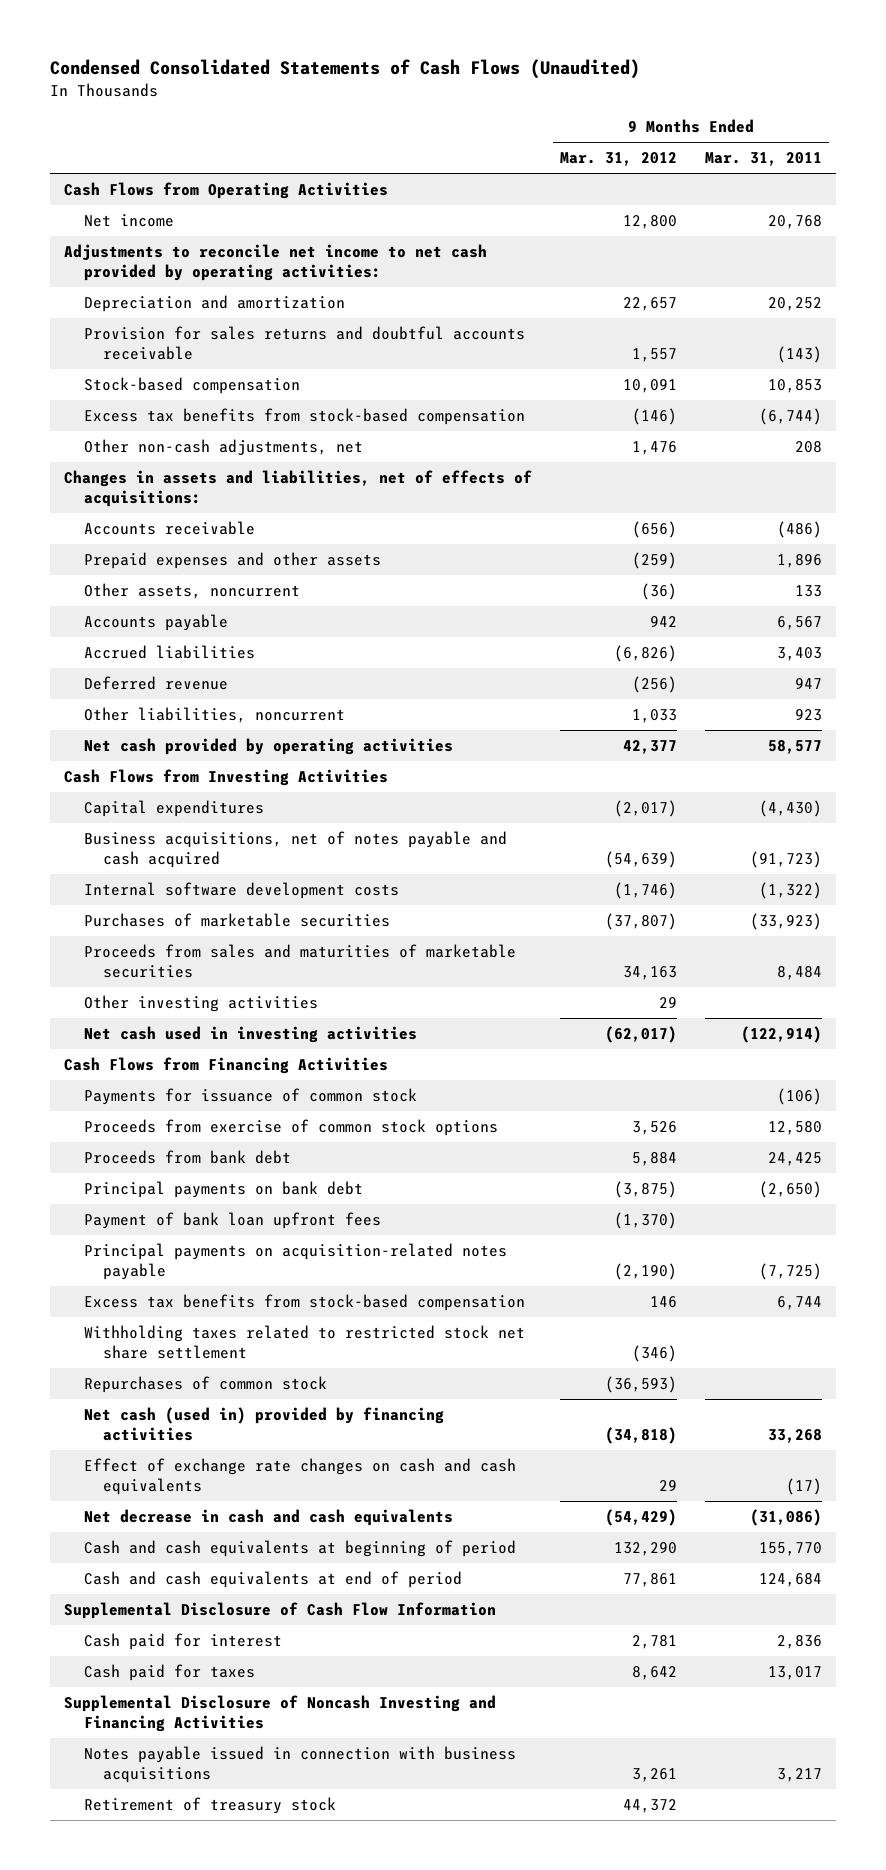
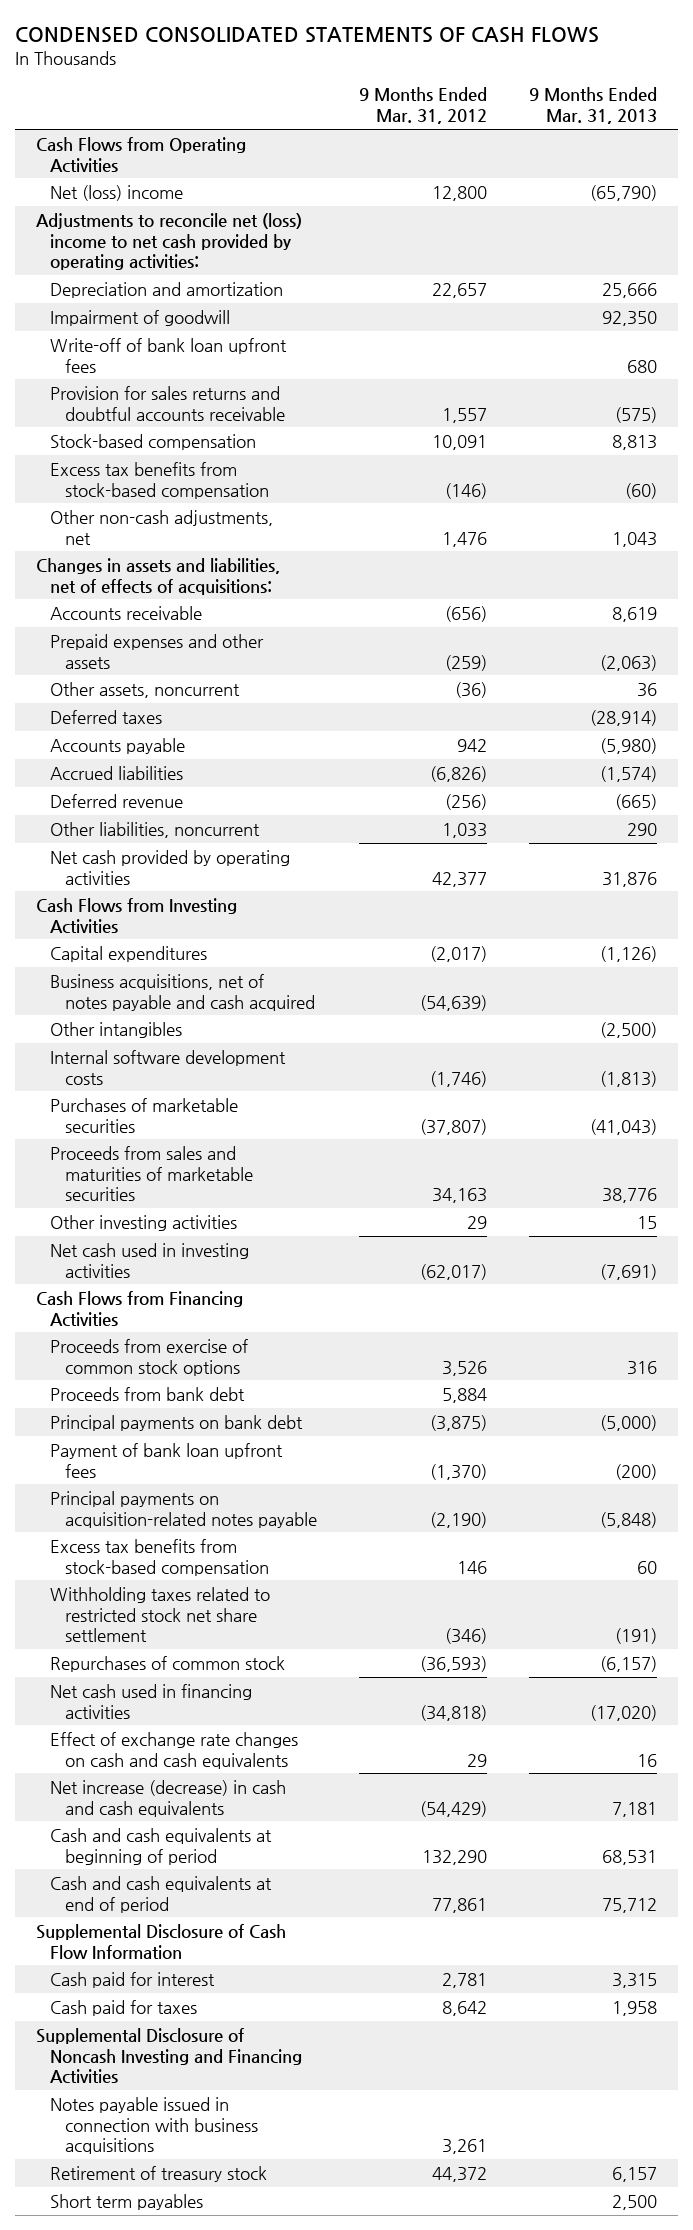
[50,59,641,80] Condensed Consolidated Statements of Cash Flows (Unaudited) -> [14,26,599,43] CONDENSED CONSOLIDATED STATEMENTS OF CASH FLOWS
[704,152,822,167] Mar. 31, 2011 -> none
none -> [529,87,658,125] 9 Months Ended Mar. 31, 2013
[83,214,174,228] Net income -> [50,184,184,201] Net (loss) income
[64,244,488,282] Adjustments to reconcile net income to net cash provided by operating activities: -> [35,212,302,271] Adjustments to reconcile net (loss) income to net cash provided by operating activities:
none -> [50,309,231,326] Impairment of goodwill
none -> [50,337,288,373] Write-off of bank loan upfront fees
none -> [50,709,163,724] Deferred taxes
none -> [50,1021,183,1038] Other intangibles
[83,1088,417,1106] Payments for issuance of common stock -> none
[83,1407,444,1442] Net cash (used in) provided by financing activities -> [50,1683,253,1719] Net cash used in financing activities
[83,1509,453,1527] Net decrease in cash and cash equivalents -> [50,1779,287,1817] Net increase (decrease) in cash and cash equivalents
none -> [50,2193,204,2210] Short term payables

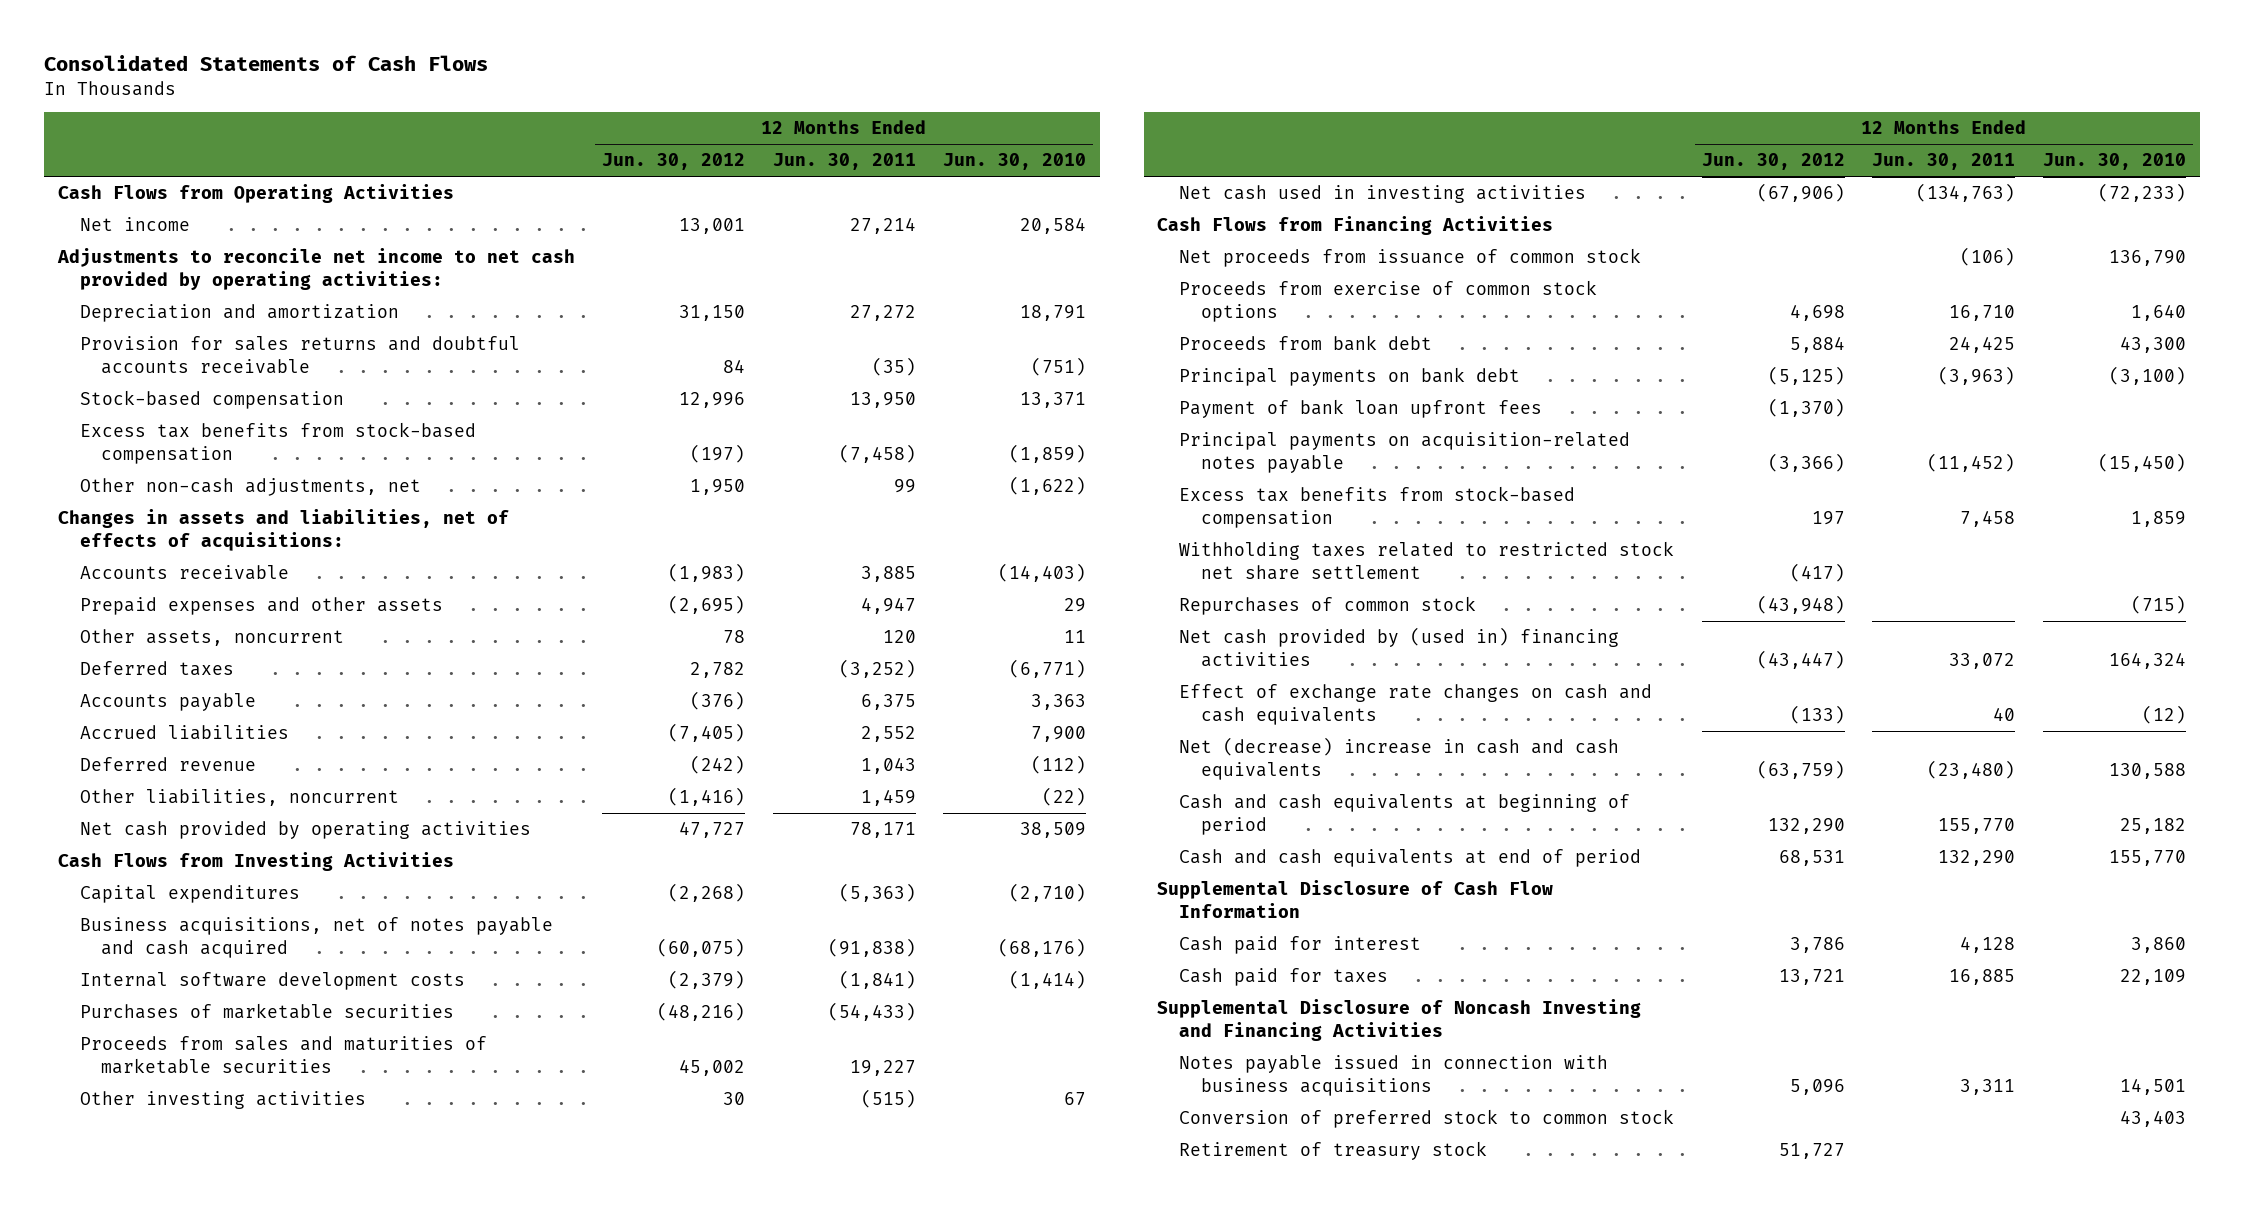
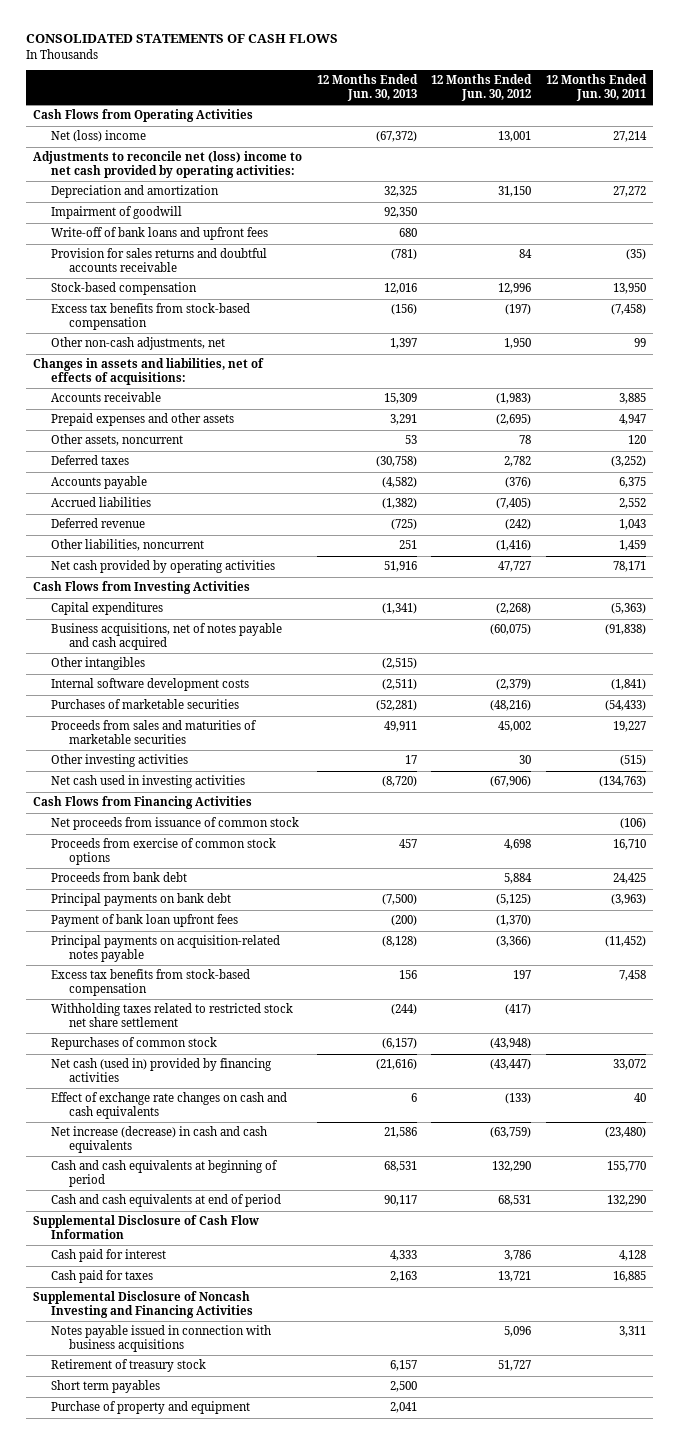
[44,55,489,72] Consolidated Statements of Cash Flows -> [25,34,338,44] CONSOLIDATED STATEMENTS OF CASH FLOWS
[943,153,1087,171] Jun. 30, 2010 -> none
none -> [316,74,418,101] 12 Months Ended Jun. 30, 2013
[79,217,190,232] Net income -> [51,130,147,143] Net (loss) income
[56,248,575,290] Adjustments to reconcile net income to net cash provided by operating activities: -> [33,151,303,179] Adjustments to reconcile net (loss) income to net cash provided by operating activities:
none -> [51,206,183,220] Impairment of goodwill
none -> [51,227,269,241] Write-off of bank loans and upfront fees
none -> [51,657,146,671] Other intangibles
[1179,627,1620,667] Net cash provided by (used in) financing activities -> [51,1058,273,1083] Net cash (used in) provided by financing activities
[1179,737,1620,780] Net (decrease) increase in cash and cash equivalents -> [51,1126,268,1154] Net increase (decrease) in cash and cash equivalents
[1179,1109,1675,1129] Conversion of preferred stock to common stock -> none
none -> [51,1380,161,1394] Short term payables
none -> [51,1401,251,1415] Purchase of property and equipment

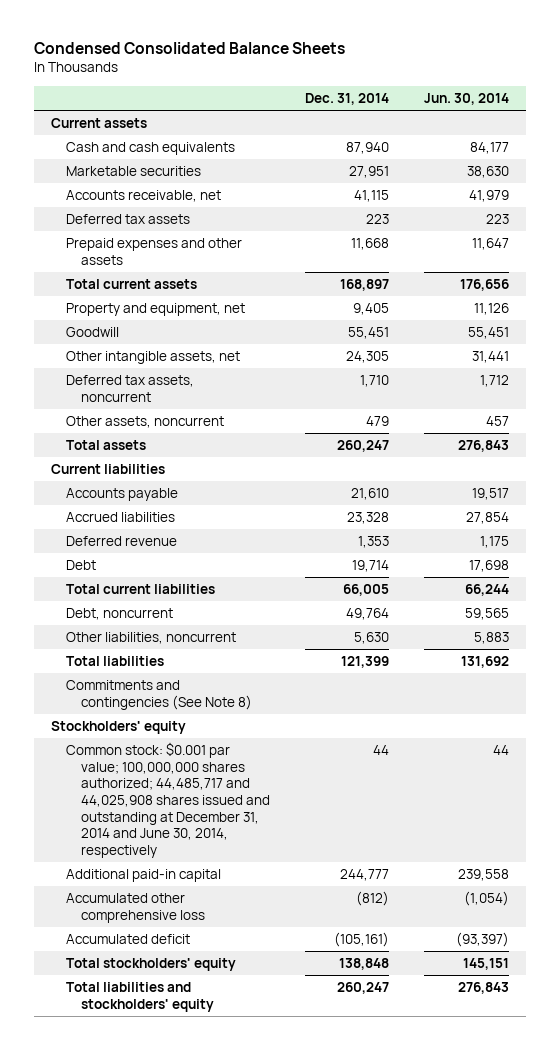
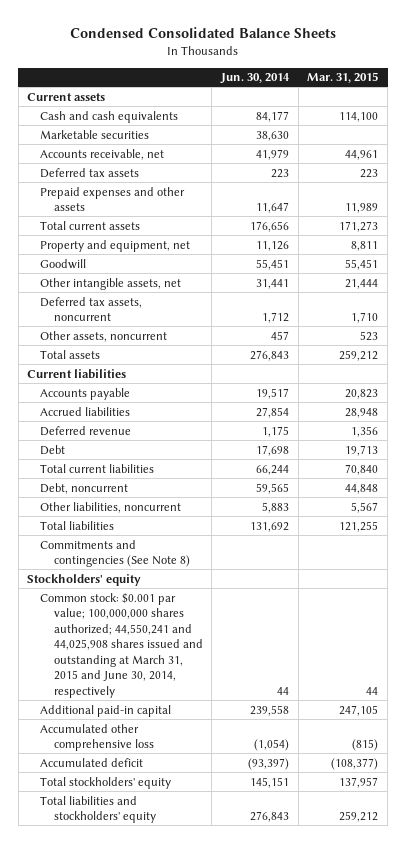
[304,92,389,105] Dec. 31, 2014 -> none
none -> [307,72,379,84] Mar. 31, 2015
[66,742,271,858] Common stock: $0.001 par value; 100,000,000 shares authorized; 44,485,717 and 44,025,908 shares issued and outstanding at December 31, 2014 and June 30, 2014, respectively -> [40,592,203,698] Common stock: $0.001 par value; 100,000,000 shares authorized; 44,550,241 and 44,025,908 shares issued and outstanding at March 31, 2015 and June 30, 2014, respectively

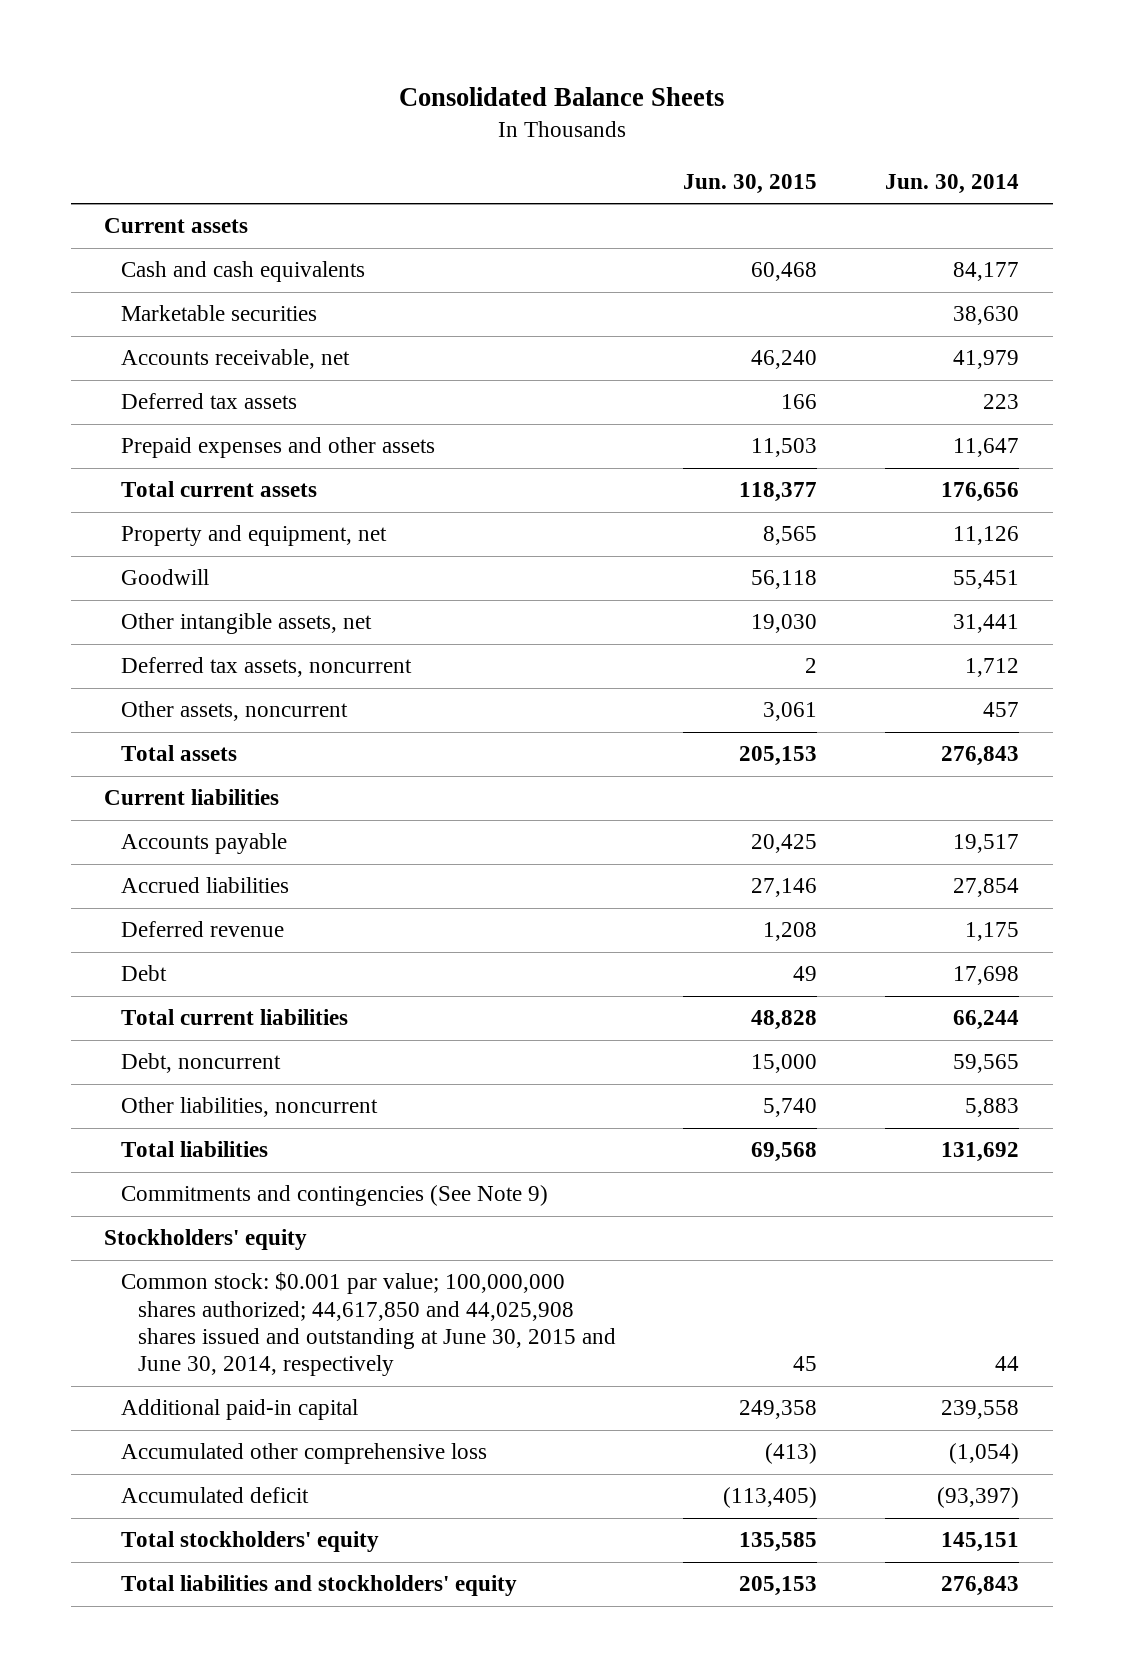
[69,26,336,38] Condensed Consolidated Balance Sheets -> [398,87,724,107] Consolidated Balance Sheets
[307,72,379,84] Mar. 31, 2015 -> none
none -> [683,174,818,195] Jun. 30, 2015
[40,539,190,568] Commitments and contingencies (See Note 8) -> [121,1185,549,1207] Commitments and contingencies (See Note 9)
[40,592,203,698] Common stock: $0.001 par value; 100,000,000 shares authorized; 44,550,241 and 44,025,908 shares issued and outstanding at March 31, 2015 and June 30, 2014, respectively -> [121,1272,617,1377] Common stock: $0.001 par value; 100,000,000 shares authorized; 44,617,850 and 44,025,908 shares issued and outstanding at June 30, 2015 and June 30, 2014, respectively

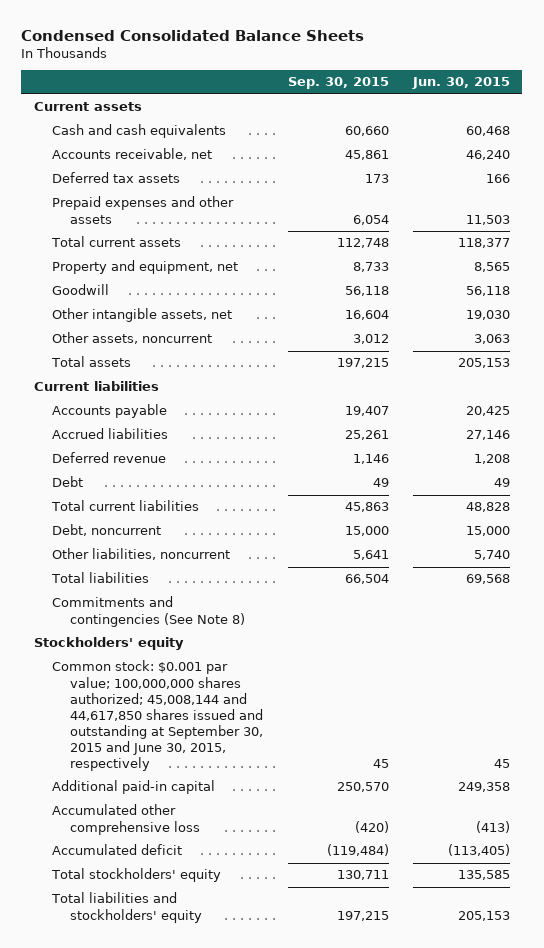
[398,87,724,107] Consolidated Balance Sheets -> [21,29,365,41] Condensed Consolidated Balance Sheets
[884,174,1019,195] Jun. 30, 2014 -> none
none -> [287,77,389,90] Sep. 30, 2015
[121,305,318,322] Marketable securities -> none
[121,657,413,678] Deferred tax assets, noncurrent -> none
[763,702,818,722] 3,061 -> [474,334,511,345] 3,063
[121,1185,549,1207] Commitments and contingencies (See Note 9) -> [51,596,246,627] Commitments and contingencies (See Note 8)
[121,1272,617,1377] Common stock: $0.001 par value; 100,000,000 shares authorized; 44,617,850 and 44,025,908 shares issued and outstanding at June 30, 2015 and June 30, 2014, respectively -> [51,660,264,772] Common stock: $0.001 par value; 100,000,000 shares authorized; 45,008,144 and 44,617,850 shares issued and outstanding at September 30, 2015 and June 30, 2015, respectively

